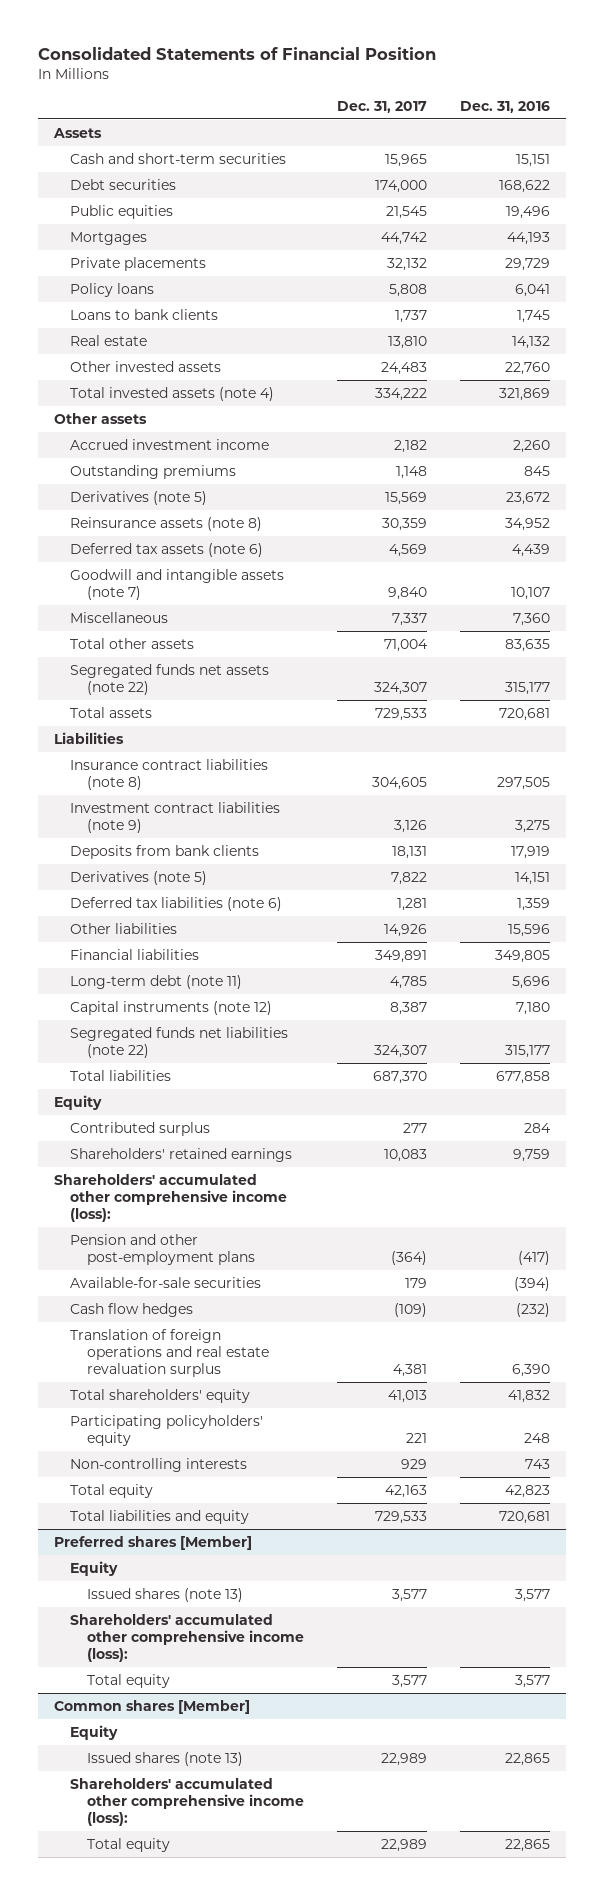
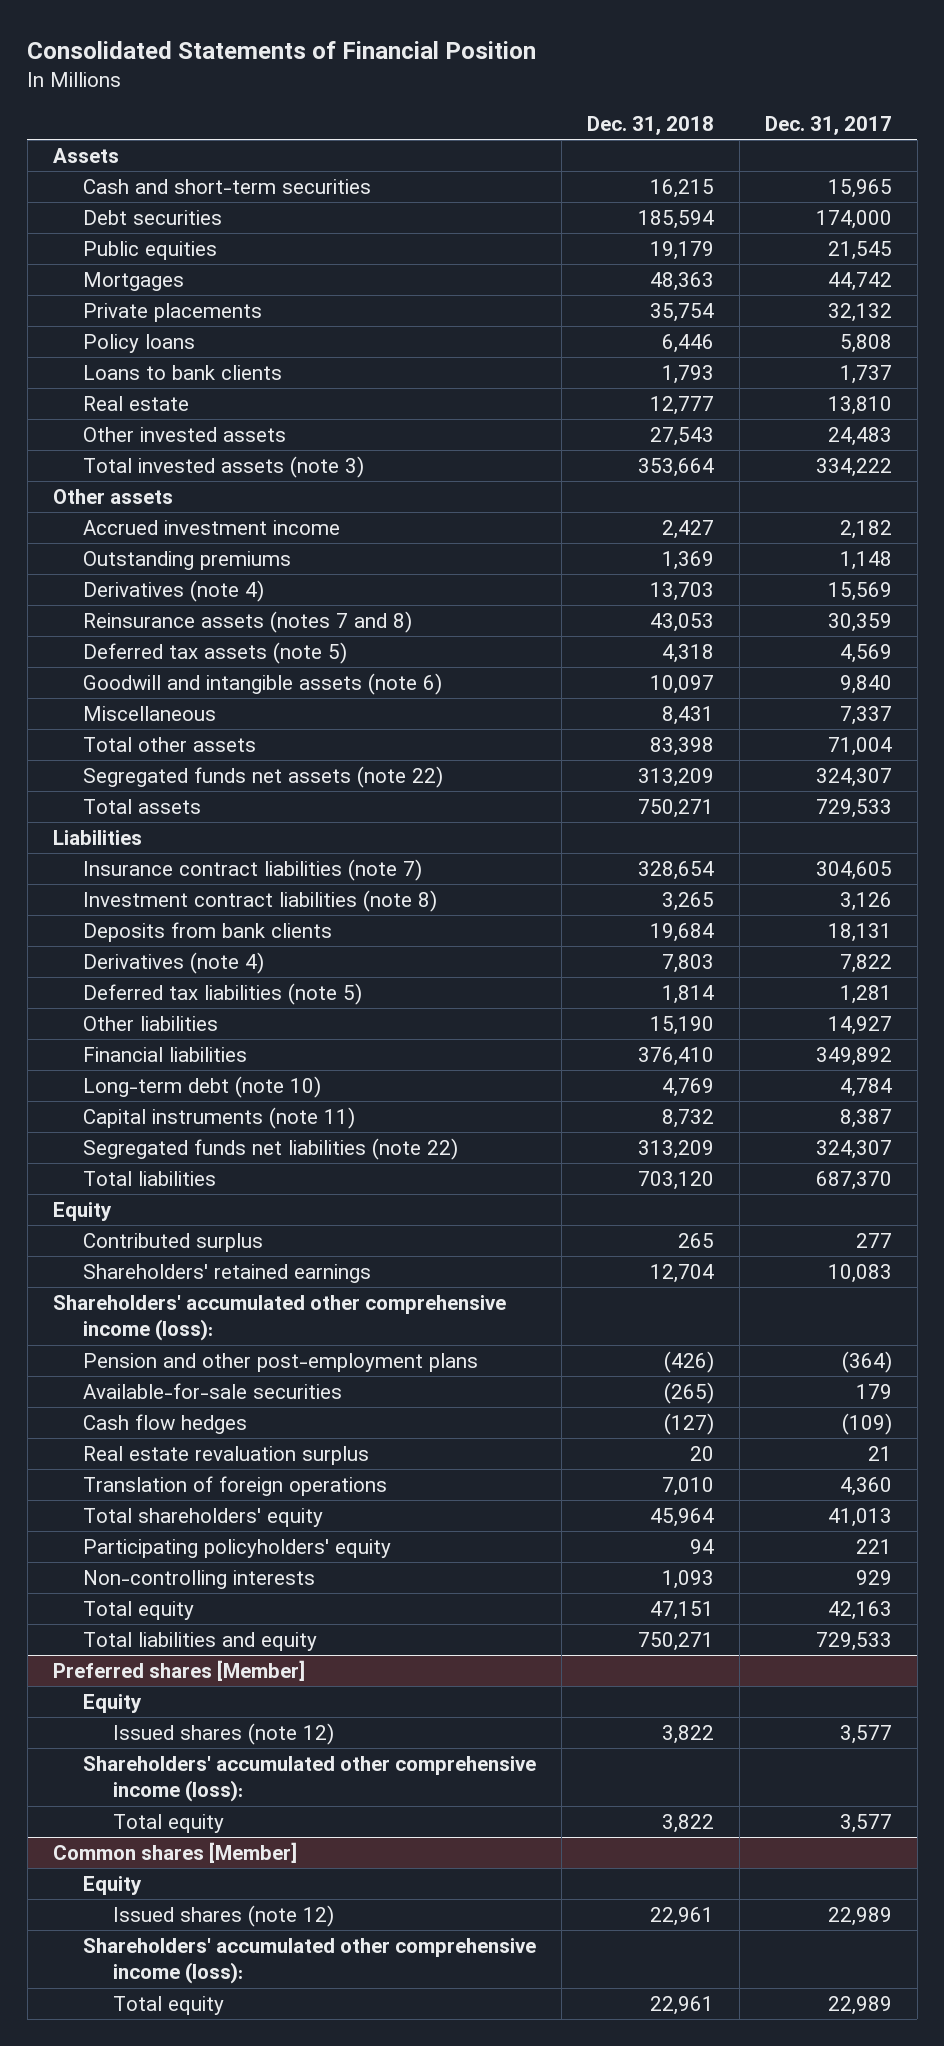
[459,100,550,113] Dec. 31, 2016 -> none
none -> [586,116,714,136] Dec. 31, 2018
[70,386,275,401] Total invested assets (note 4) -> [82,456,364,479] Total invested assets (note 3)
[70,490,208,505] Derivatives (note 5) -> [82,580,264,603] Derivatives (note 4)
[70,516,263,531] Reinsurance assets (note 8) -> [82,611,412,634] Reinsurance assets (notes 7 and 8)
[70,542,264,557] Deferred tax assets (note 6) -> [82,642,347,665] Deferred tax assets (note 5)
[70,568,285,600] Goodwill and intangible assets (note 7) -> [82,673,442,696] Goodwill and intangible assets (note 6)
[70,758,269,790] Insurance contract liabilities (note 8) -> [82,859,422,882] Insurance contract liabilities (note 7)
[70,801,281,833] Investment contract liabilities (note 9) -> [82,890,437,913] Investment contract liabilities (note 8)
[70,870,208,885] Derivatives (note 5) -> [82,952,264,975] Derivatives (note 4)
[70,896,283,911] Deferred tax liabilities (note 6) -> [82,983,362,1006] Deferred tax liabilities (note 5)
[383,923,427,937] 14,926 -> [827,1016,892,1036] 14,927
[374,949,427,963] 349,891 -> [815,1047,892,1067] 349,892
[70,974,243,989] Long-term debt (note 11) -> [82,1076,321,1099] Long-term debt (note 10)
[389,975,427,989] 4,785 -> [839,1078,892,1098] 4,784
[70,1000,273,1015] Capital instruments (note 12) -> [82,1107,355,1130] Capital instruments (note 11)
none -> [82,1446,369,1466] Real estate revaluation surplus
[70,1328,269,1377] Translation of foreign operations and real estate revaluation surplus -> [82,1476,387,1497] Translation of foreign operations
[392,1363,427,1377] 4,381 -> [839,1477,892,1497] 4,360
[86,1587,243,1602] Issued shares (note 13) -> [112,1723,334,1746] Issued shares (note 12)
[86,1751,243,1766] Issued shares (note 13) -> [112,1905,334,1928] Issued shares (note 12)

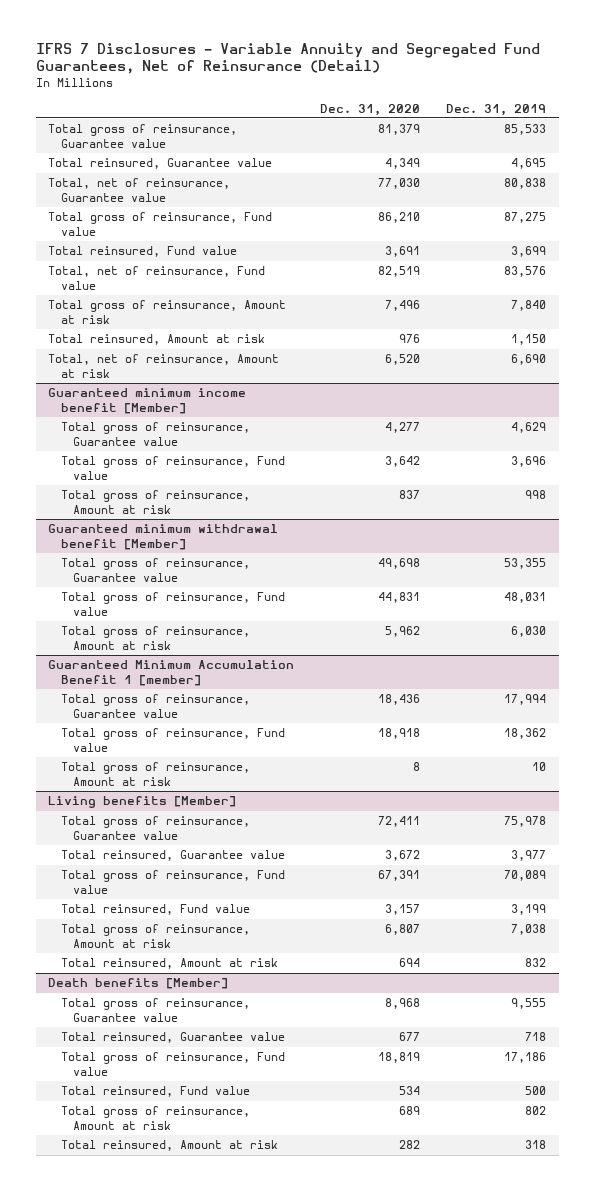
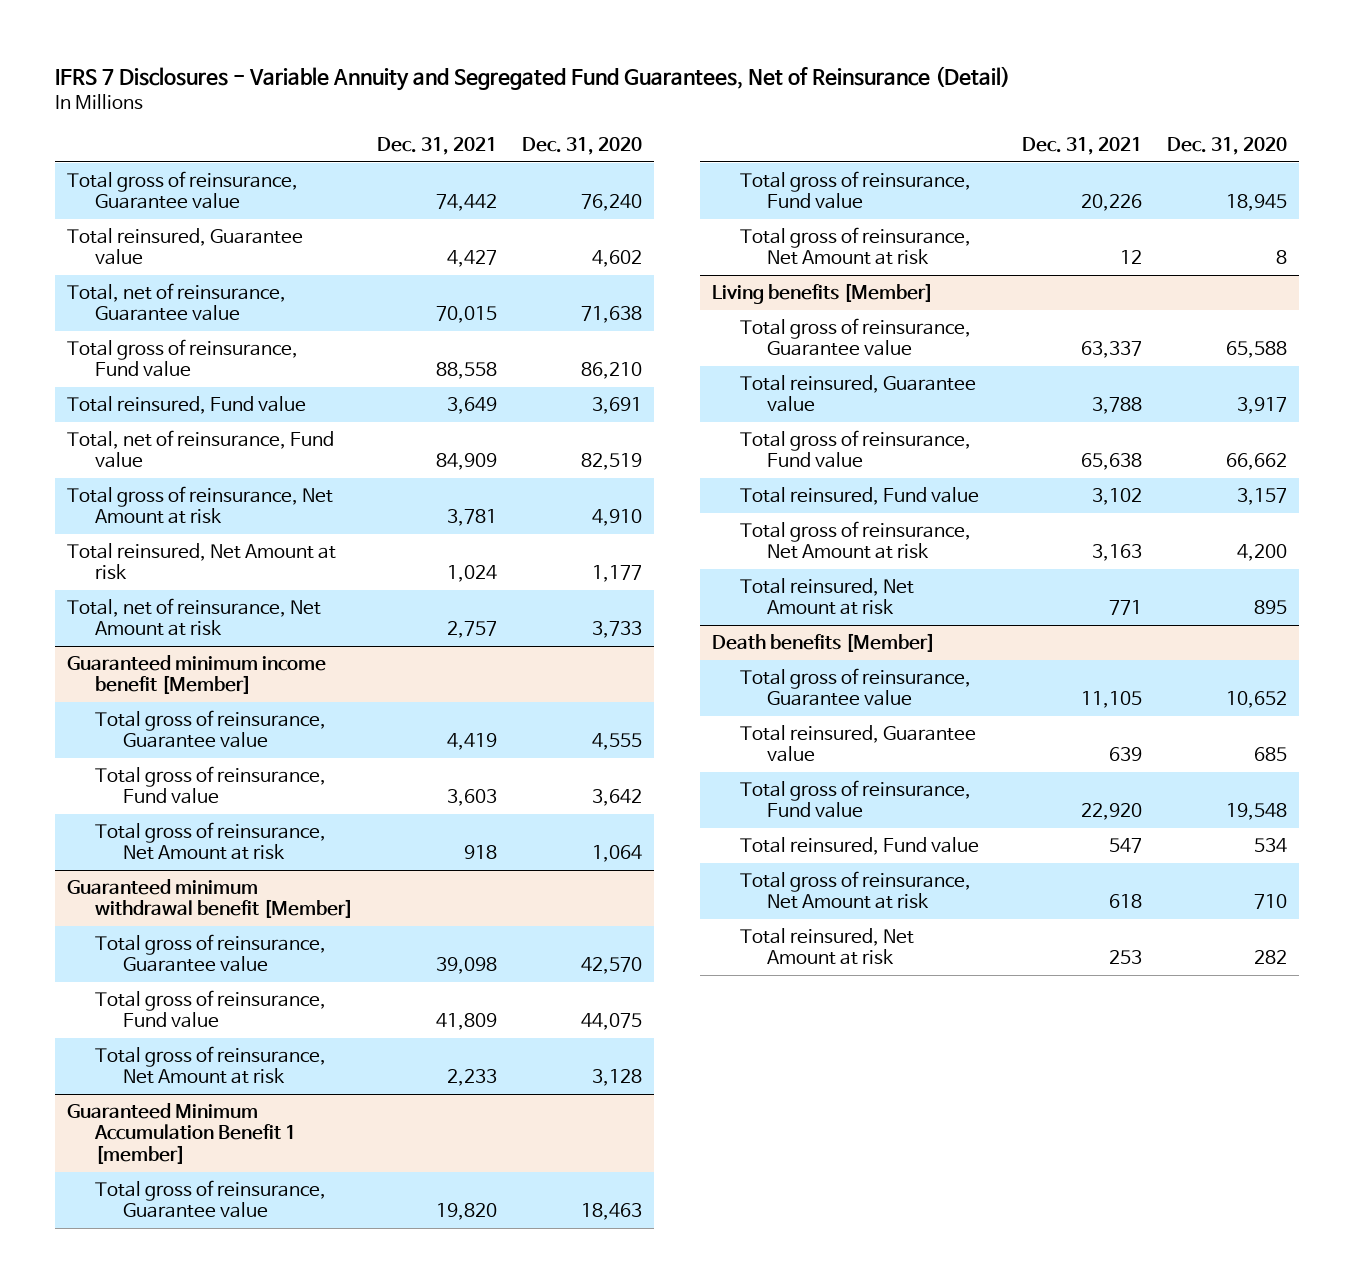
[445,103,546,116] Dec. 31, 2019 -> none
none -> [377,137,498,156] Dec. 31, 2021
[378,124,421,136] 81,379 -> [580,194,642,212] 76,240
[385,158,421,170] 4,349 -> [591,250,642,268] 4,602
[378,178,421,190] 77,030 -> [580,306,642,324] 71,638
[48,300,287,324] Total gross of reinsurance, Amount at risk -> [67,485,334,525] Total gross of reinsurance, Net Amount at risk
[385,300,421,312] 7,496 -> [591,509,642,527] 4,910
[48,334,266,346] Total reinsured, Amount at risk -> [67,542,337,581] Total reinsured, Net Amount at risk
[399,334,421,344] 976 -> [591,565,642,583] 1,177
[48,354,280,378] Total, net of reinsurance, Amount at risk -> [67,597,322,637] Total, net of reinsurance, Net Amount at risk
[385,354,421,366] 6,520 -> [591,621,642,639] 3,733
[385,422,421,434] 4,277 -> [591,733,642,751] 4,555
[60,490,250,514] Total gross of reinsurance, Amount at risk -> [94,821,326,861] Total gross of reinsurance, Net Amount at risk
[399,490,421,500] 837 -> [591,845,642,863] 1,064
[378,558,421,570] 49,698 -> [580,957,642,975] 42,570
[378,592,421,604] 44,831 -> [580,1013,642,1031] 44,075
[60,626,250,650] Total gross of reinsurance, Amount at risk -> [94,1045,326,1085] Total gross of reinsurance, Net Amount at risk
[385,626,421,638] 5,962 -> [591,1069,642,1087] 3,128
[378,694,421,706] 18,436 -> [580,1203,642,1221] 18,463
[378,728,421,740] 18,918 -> [1225,194,1287,212] 18,945
[60,762,250,786] Total gross of reinsurance, Amount at risk -> [739,226,971,266] Total gross of reinsurance, Net Amount at risk
[378,816,421,828] 72,411 -> [1225,341,1287,359] 65,588
[385,850,421,862] 3,672 -> [1236,397,1287,415] 3,917
[378,870,421,882] 67,391 -> [1225,453,1287,471] 66,662
[60,924,250,948] Total gross of reinsurance, Amount at risk -> [739,520,971,560] Total gross of reinsurance, Net Amount at risk
[385,924,421,936] 6,807 -> [1236,544,1287,562] 4,200
[60,958,278,970] Total reinsured, Amount at risk -> [739,577,914,616] Total reinsured, Net Amount at risk
[399,958,421,968] 694 -> [1253,600,1287,615] 895
[385,998,421,1010] 8,968 -> [1225,691,1287,709] 10,652
[399,1032,421,1042] 677 -> [1253,747,1287,762] 685
[378,1052,421,1064] 18,819 -> [1225,803,1287,821] 19,548
[60,1106,250,1130] Total gross of reinsurance, Amount at risk -> [739,870,971,910] Total gross of reinsurance, Net Amount at risk
[399,1106,421,1116] 689 -> [1253,894,1287,910] 710
[60,1140,278,1152] Total reinsured, Amount at risk -> [739,927,914,966] Total reinsured, Net Amount at risk

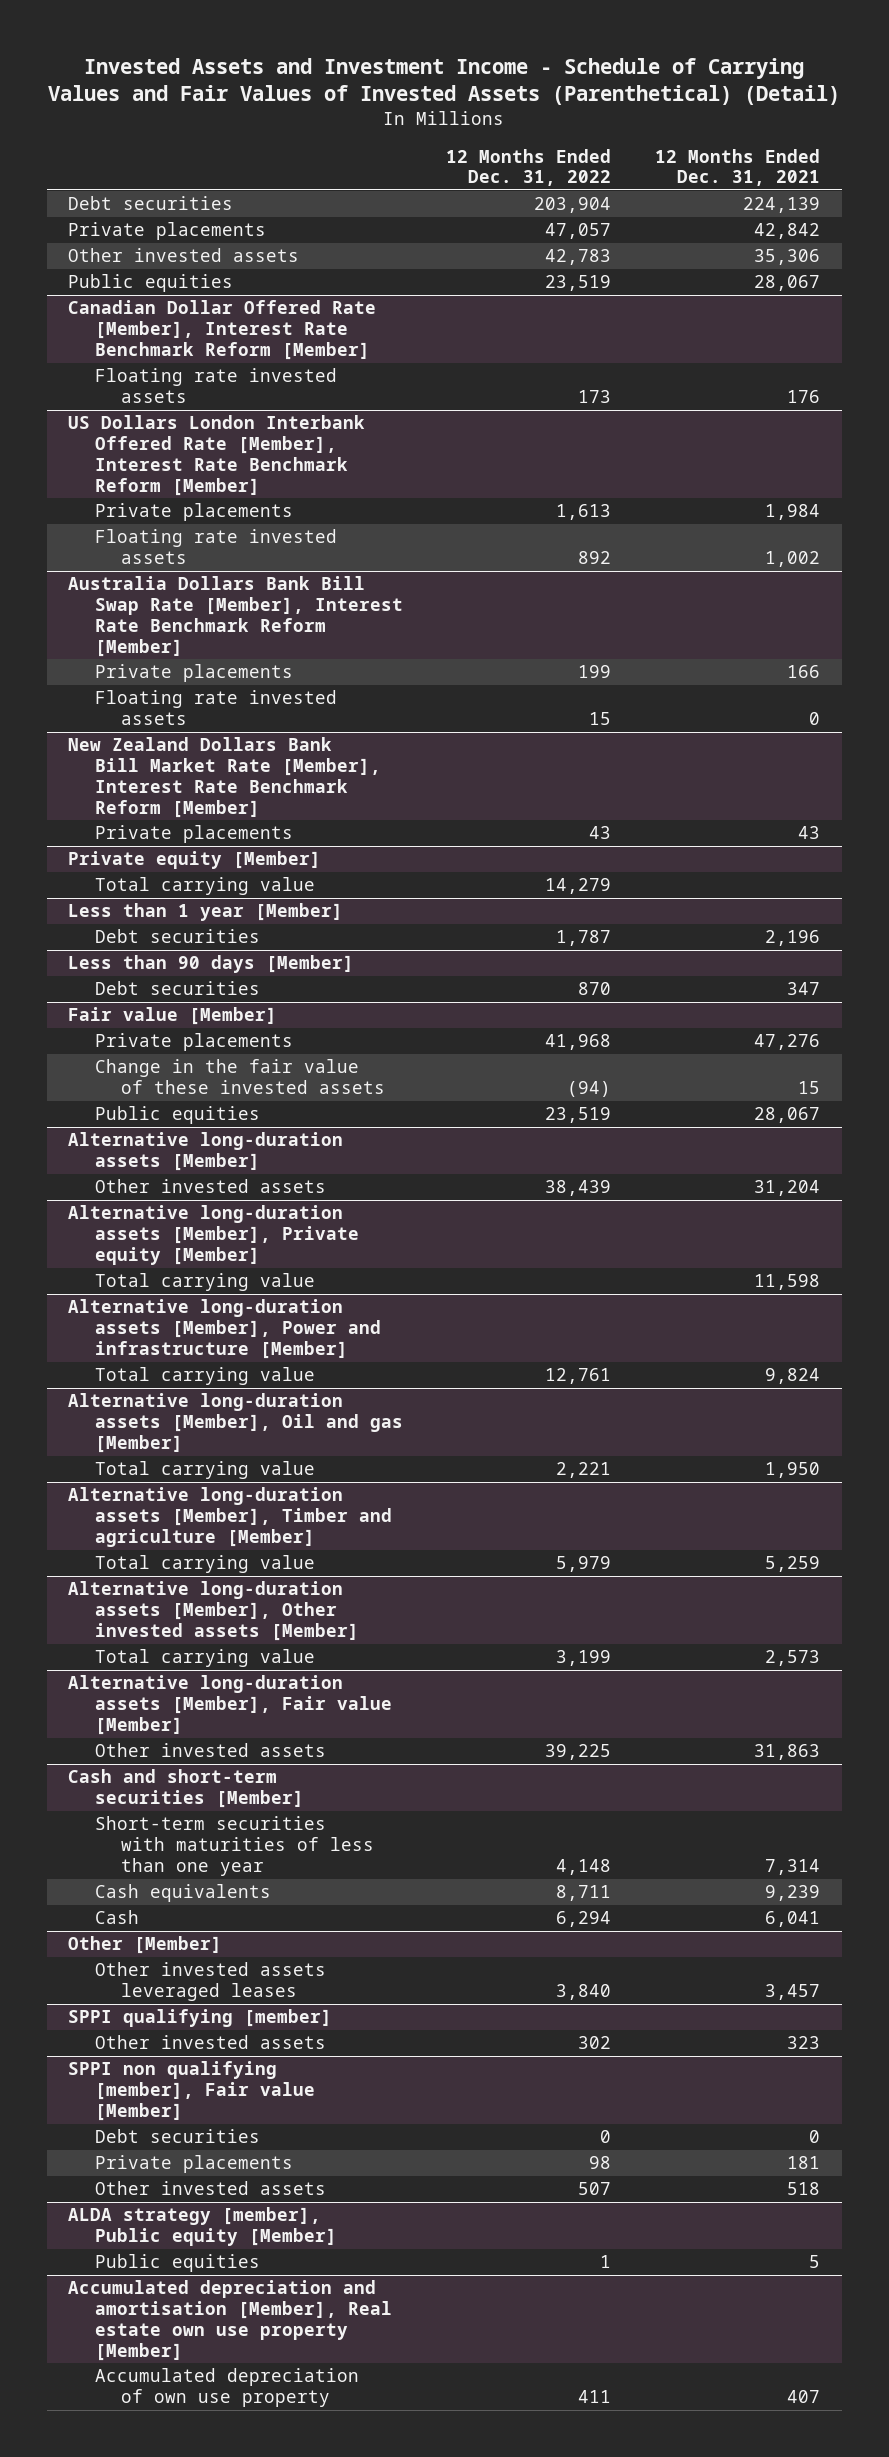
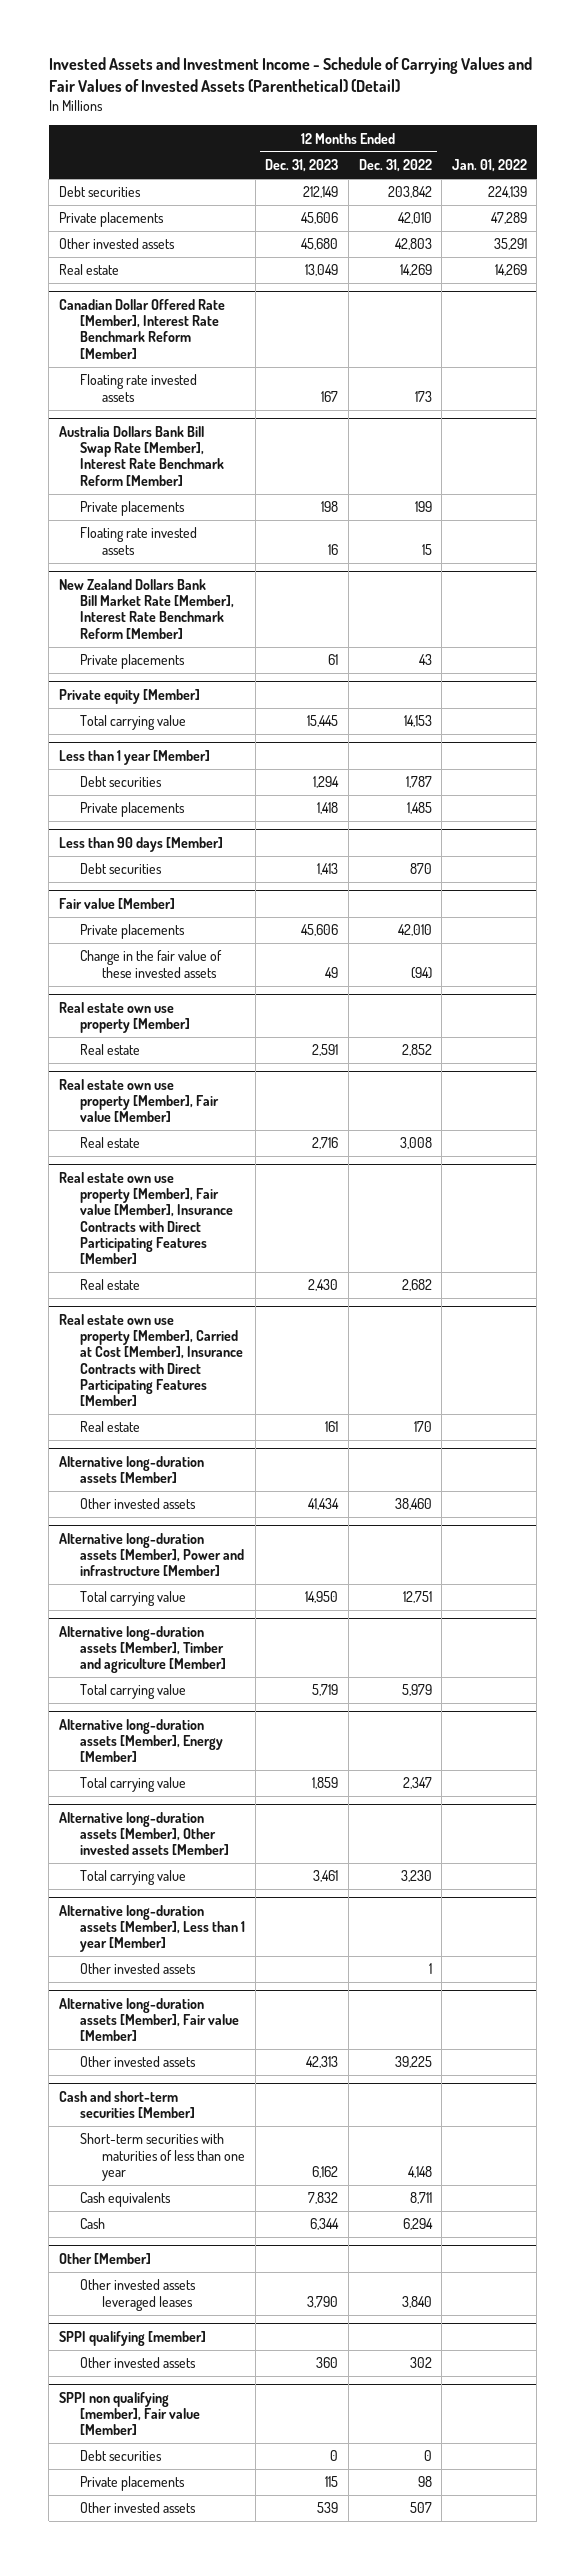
[655,148,821,187] 12 Months Ended Dec. 31, 2021 -> none
none -> [265,159,339,173] Dec. 31, 2023
none -> [451,159,527,173] Jan. 01, 2022
[68,274,234,293] Public equities -> none
[534,197,612,214] 203,904 -> [387,186,432,199] 203,842
[545,223,612,240] 47,057 -> [397,212,432,225] 42,010
[545,249,612,266] 42,783 -> [394,238,432,251] 42,803
none -> [58,264,119,276] Real estate
[68,415,366,496] US Dollars London Interbank Offered Rate [Member], Interest Rate Benchmark Reform [Member] -> none
[94,503,293,522] Private placements -> none
[94,529,337,565] Floating rate invested assets -> none
[545,878,612,895] 14,279 -> [403,715,432,728] 14,153
none -> [80,802,186,818] Private placements
[545,1034,612,1051] 41,968 -> [397,924,432,937] 42,010
[94,1106,260,1125] Public equities -> none
none -> [58,1001,191,1033] Real estate own use property [Member]
none -> [80,1044,141,1056] Real estate
none -> [58,1078,220,1123] Real estate own use property [Member], Fair value [Member]
none -> [80,1137,141,1149] Real estate
none -> [58,1171,234,1265] Real estate own use property [Member], Fair value [Member], Insurance Contracts with Direct Participating Features [Member]
none -> [80,1279,141,1291] Real estate
none -> [58,1313,244,1407] Real estate own use property [Member], Carried at Cost [Member], Insurance Contracts with Direct Participating Features [Member]
none -> [80,1421,141,1433] Real estate
[68,1205,359,1265] Alternative long-duration assets [Member], Private equity [Member] -> none
[94,1273,315,1292] Total carrying value -> none
[545,1180,612,1197] 38,439 -> [394,1498,432,1511] 38,460
[68,1393,403,1453] Alternative long-duration assets [Member], Oil and gas [Member] -> none
[94,1461,315,1480] Total carrying value -> none
[545,1368,612,1385] 12,761 -> [402,1591,432,1604] 12,751
none -> [58,1718,224,1763] Alternative long-duration assets [Member], Energy [Member]
none -> [80,1777,187,1793] Total carrying value
[556,1650,612,1667] 3,199 -> [400,1870,432,1883] 3,230
none -> [58,1904,246,1953] Alternative long-duration assets [Member], Less than 1 year [Member]
none -> [80,1963,197,1975] Other invested assets
[68,2207,337,2247] ALDA strategy [member], Public equity [Member] -> none
[94,2254,260,2273] Public equities -> none
[68,2280,392,2361] Accumulated depreciation and amortisation [Member], Real estate own use property [Member] -> none
[94,2368,359,2408] Accumulated depreciation of own use property -> none

